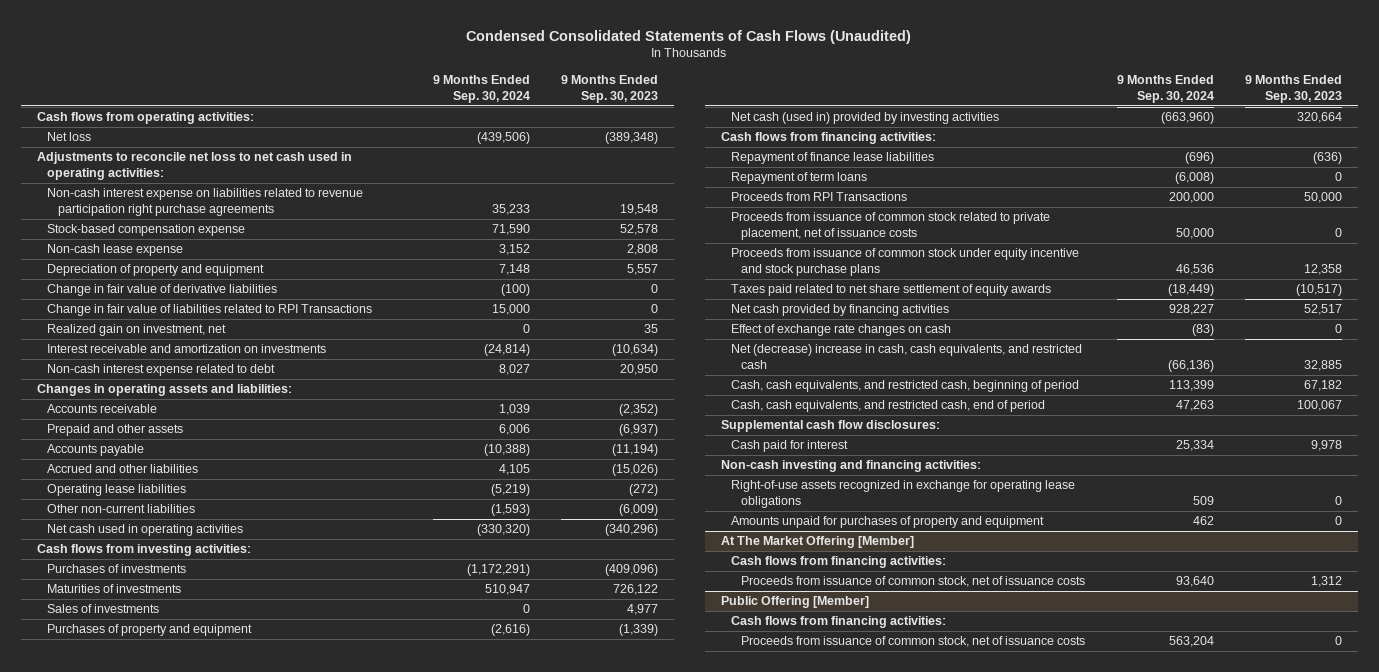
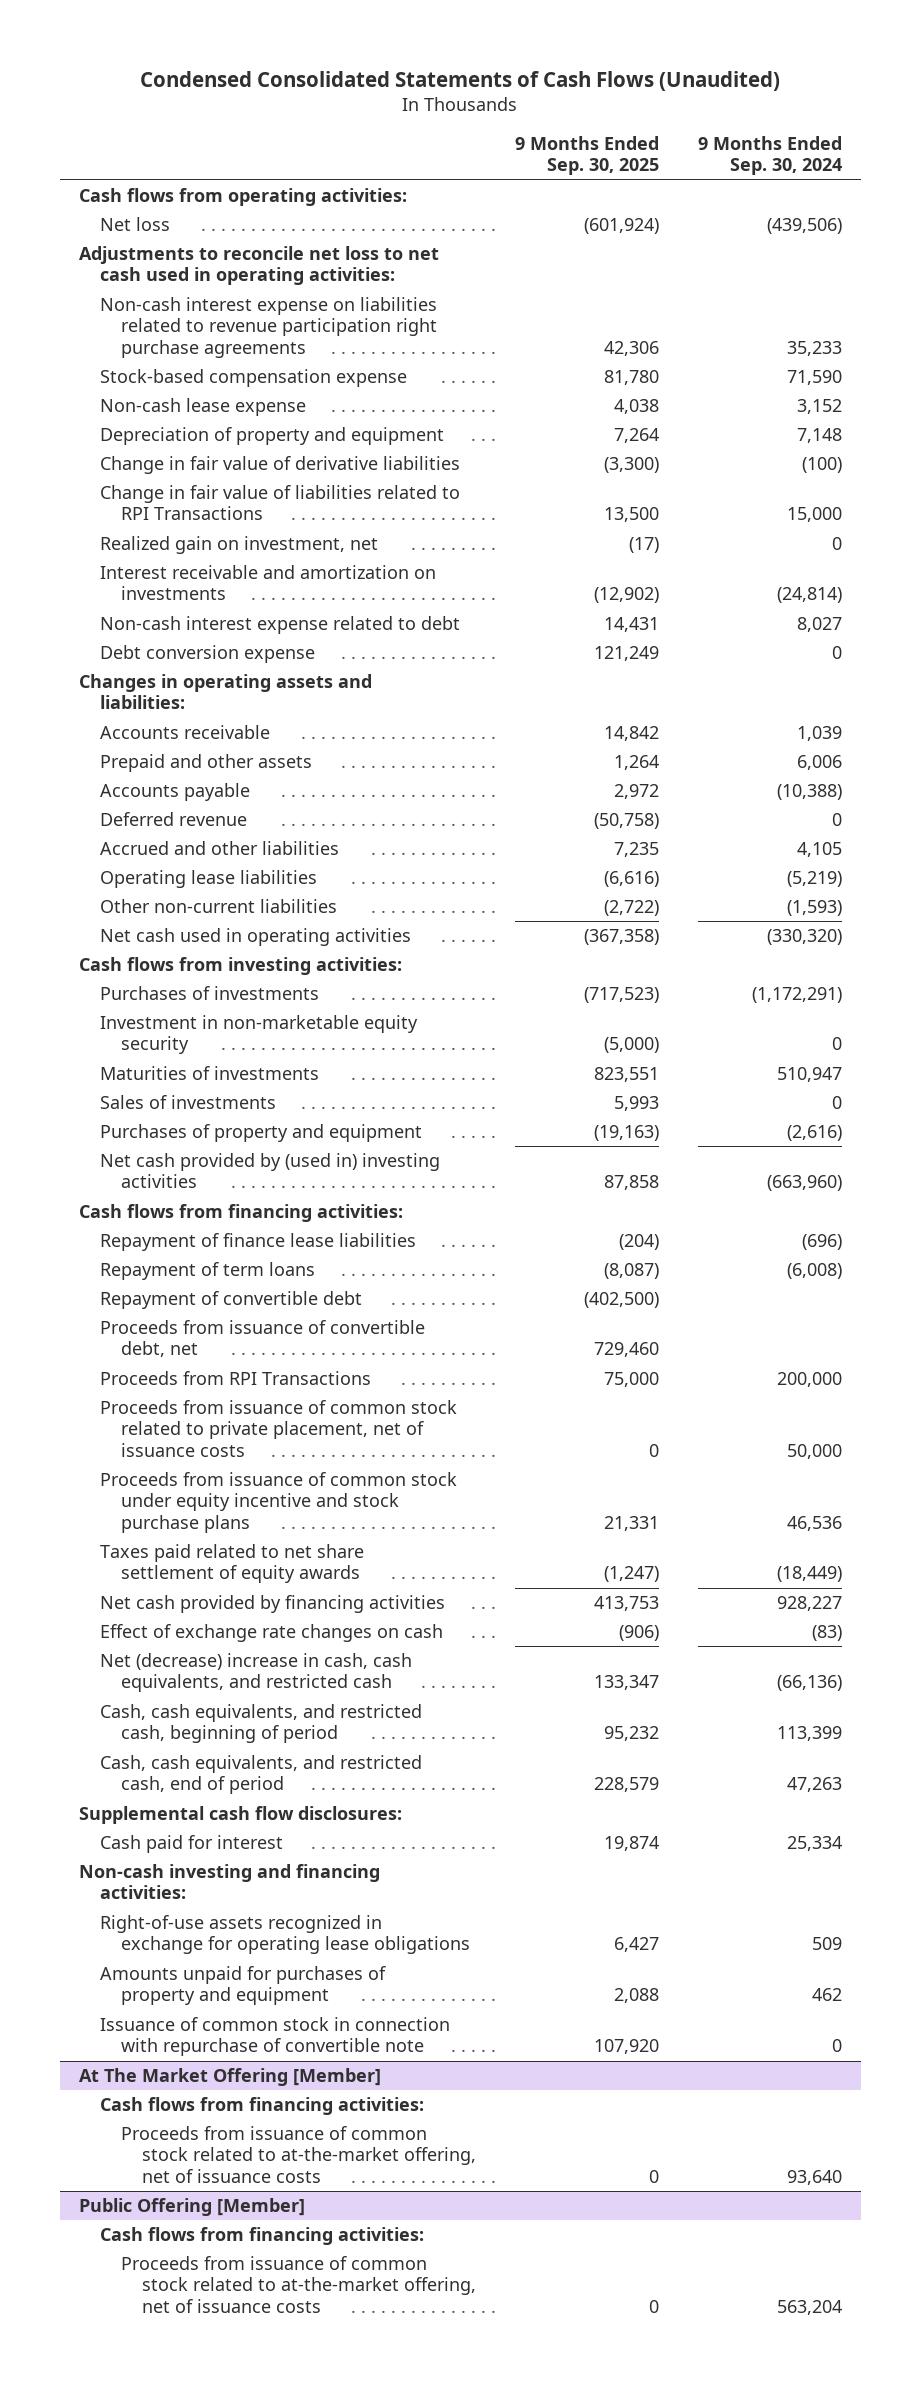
[561,75,659,103] 9 Months Ended Sep. 30, 2023 -> none
none -> [515,136,660,176] 9 Months Ended Sep. 30, 2025
none -> [100,645,316,664] Debt conversion expense
none -> [100,812,248,827] Deferred revenue
none -> [100,1015,419,1055] Investment in non-marketable equity security
[731,112,1000,125] Net cash (used in) provided by investing activities -> [100,1153,441,1189] Net cash provided by (used in) investing activities
none -> [100,1291,363,1310] Repayment of convertible debt
none -> [100,1320,426,1358] Proceeds from issuance of convertible debt, net
none -> [100,2017,451,2057] Issuance of common stock in connection with repurchase of convertible note
[741,576,1086,588] Proceeds from issuance of common stock, net of issuance costs -> [121,2126,477,2183] Proceeds from issuance of common stock related to at-the-market offering, net of issuance costs
[741,636,1086,648] Proceeds from issuance of common stock, net of issuance costs -> [121,2256,477,2313] Proceeds from issuance of common stock related to at-the-market offering, net of issuance costs

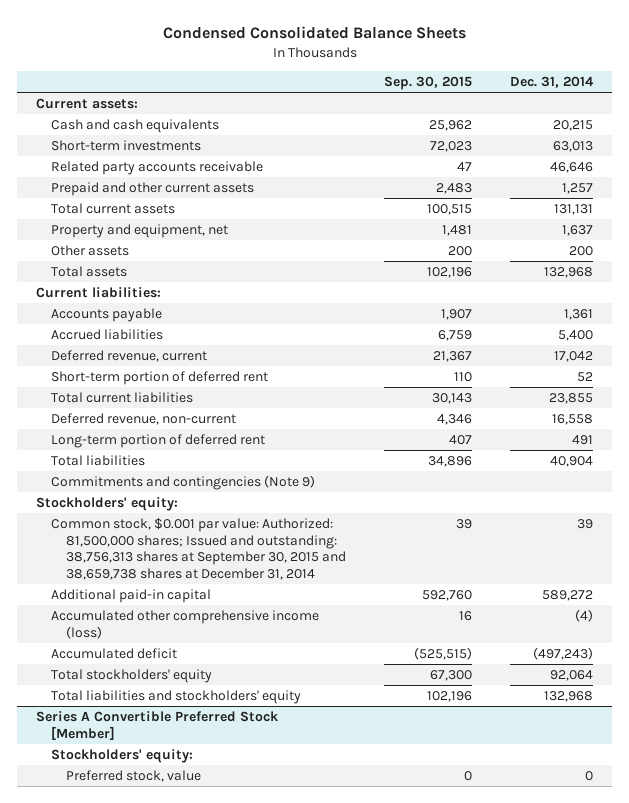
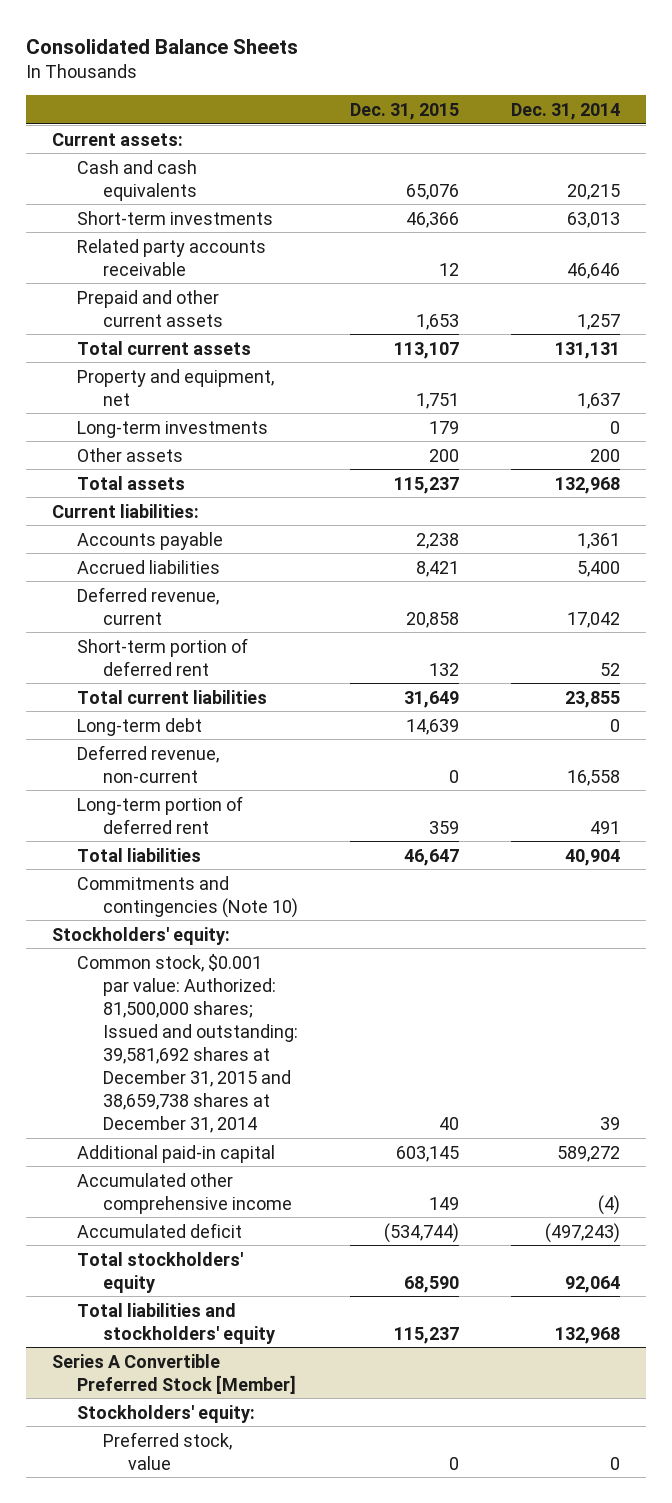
[162,26,466,40] Condensed Consolidated Balance Sheets -> [25,38,298,54] Consolidated Balance Sheets
[384,76,473,91] Sep. 30, 2015 -> none
none -> [349,102,459,120] Dec. 31, 2015
none -> [77,420,269,438] Long-term investments
none -> [77,717,203,736] Long-term debt
[51,475,316,491] Commitments and contingencies (Note 9) -> [77,875,298,918] Commitments and contingencies (Note 10)
[51,518,347,580] Common stock, $0.001 par value: Authorized: 81,500,000 shares; Issued and outstanding: 38,756,313 shares at September 30, 2015 and 38,659,738 shares at December 31, 2014 -> [77,953,298,1133] Common stock, $0.001 par value: Authorized: 81,500,000 shares; Issued and outstanding: 39,581,692 shares at December 31, 2015 and 38,659,738 shares at December 31, 2014
[51,610,320,639] Accumulated other comprehensive income (loss) -> [77,1172,292,1214] Accumulated other comprehensive income

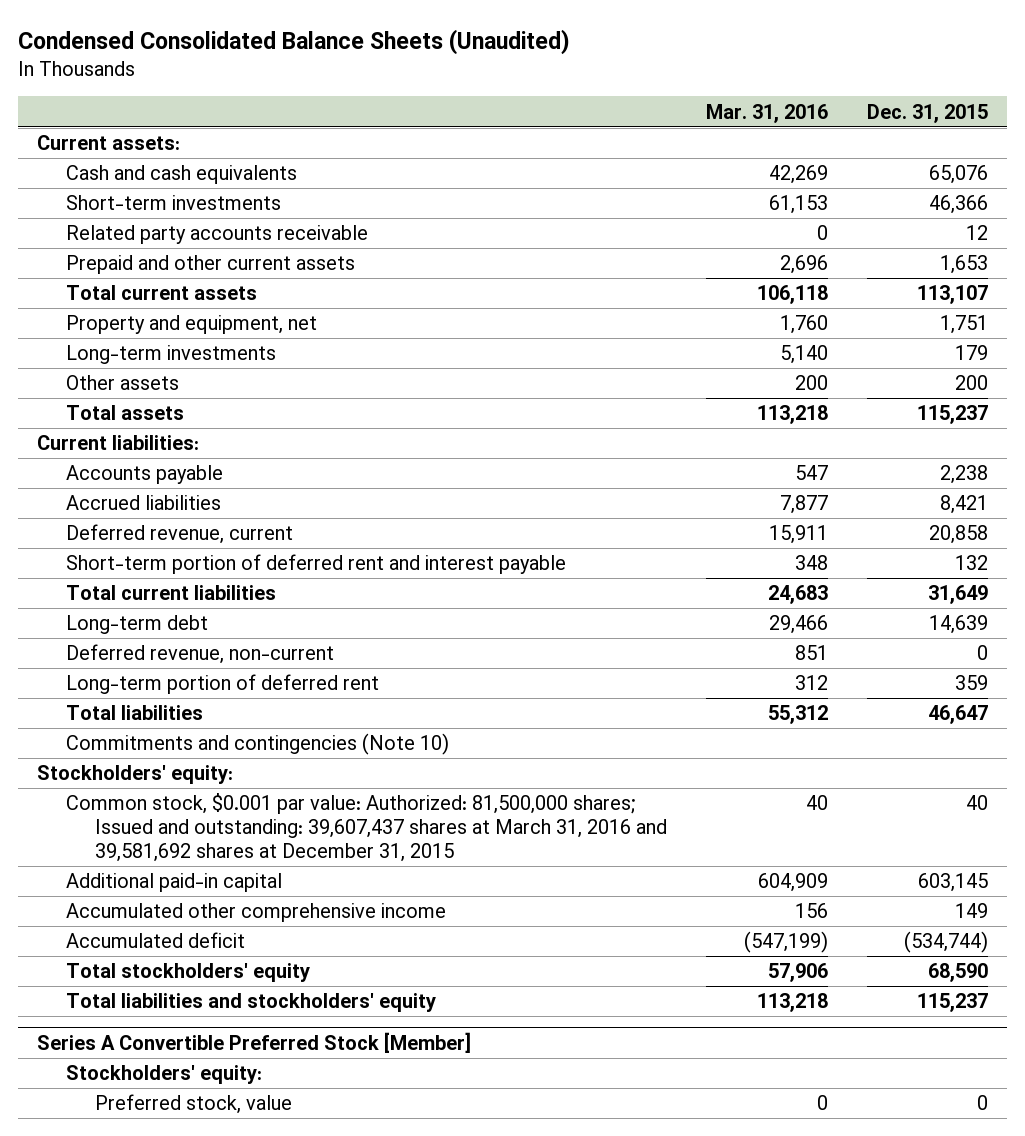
[25,38,298,54] Consolidated Balance Sheets -> [17,29,570,56] Condensed Consolidated Balance Sheets (Unaudited)
[510,102,620,120] Dec. 31, 2014 -> none
none -> [705,103,828,123] Mar. 31, 2016
[77,637,249,676] Short-term portion of deferred rent -> [66,554,567,575] Short-term portion of deferred rent and interest payable
[77,953,298,1133] Common stock, $0.001 par value: Authorized: 81,500,000 shares; Issued and outstanding: 39,581,692 shares at December 31, 2015 and 38,659,738 shares at December 31, 2014 -> [66,793,668,862] Common stock, $0.001 par value: Authorized: 81,500,000 shares; Issued and outstanding: 39,607,437 shares at March 31, 2016 and 39,581,692 shares at December 31, 2015

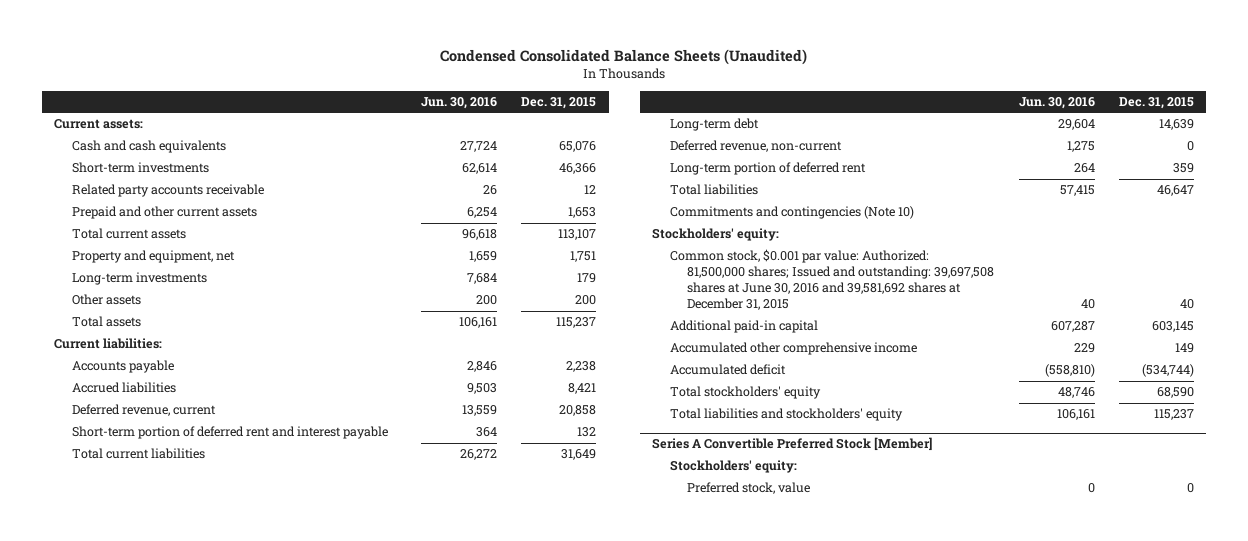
[705,103,828,123] Mar. 31, 2016 -> none
none -> [420,96,497,109] Jun. 30, 2016
[66,793,668,862] Common stock, $0.001 par value: Authorized: 81,500,000 shares; Issued and outstanding: 39,607,437 shares at March 31, 2016 and 39,581,692 shares at December 31, 2015 -> [669,249,995,311] Common stock, $0.001 par value: Authorized: 81,500,000 shares; Issued and outstanding: 39,697,508 shares at June 30, 2016 and 39,581,692 shares at December 31, 2015

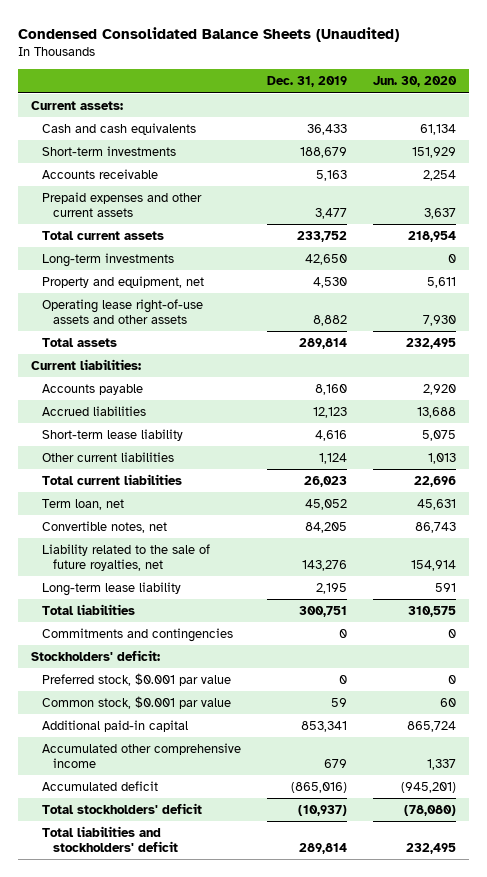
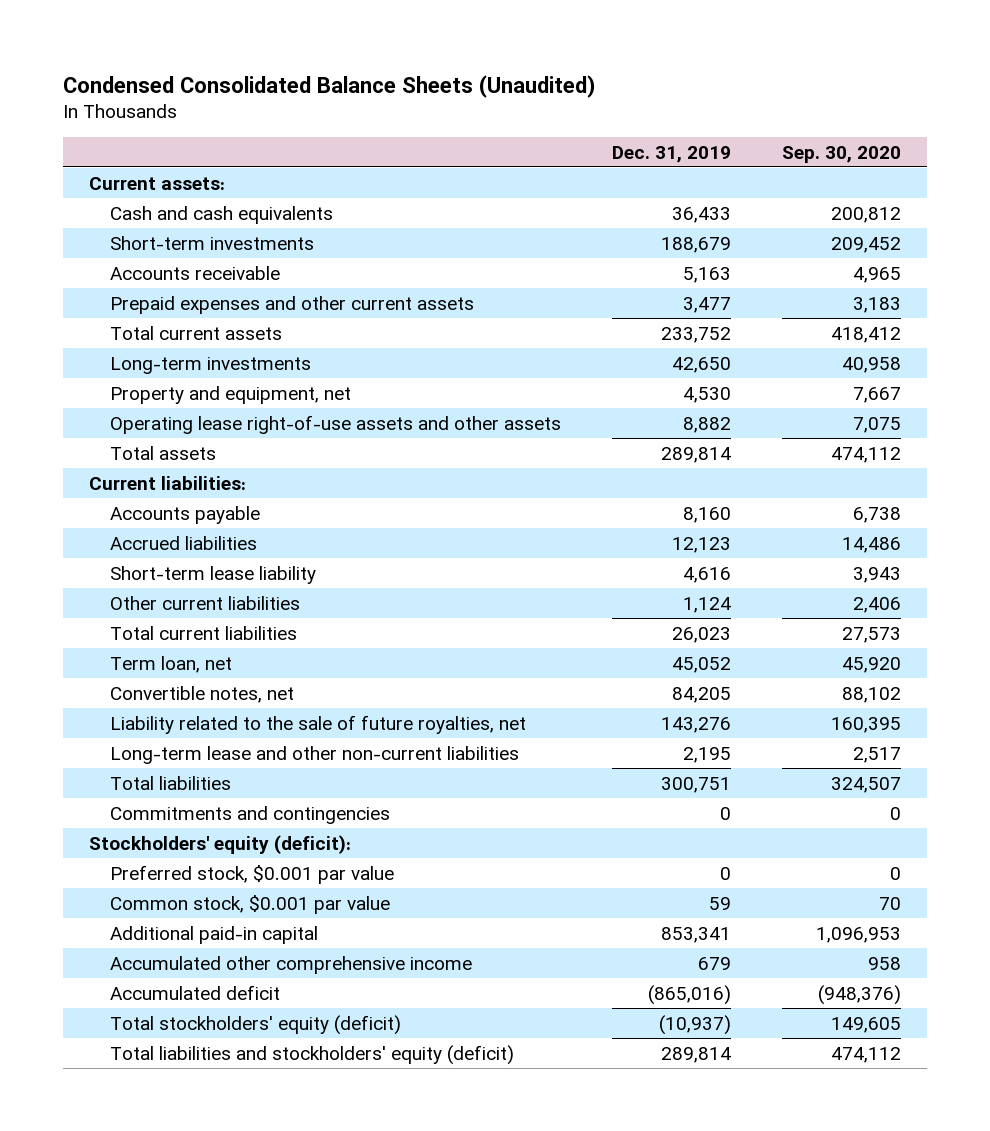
[373,76,458,88] Jun. 30, 2020 -> none
none -> [782,145,902,163] Sep. 30, 2020
[41,582,181,597] Long-term lease liability -> [110,745,520,764] Long-term lease and other non-current liabilities
[31,650,161,662] Stockholders' deficit: -> [89,834,352,854] Stockholders' equity (deficit):
[41,803,202,815] Total stockholders' deficit -> [110,1014,402,1035] Total stockholders' equity (deficit)
[41,826,178,853] Total liabilities and stockholders' deficit -> [110,1044,515,1065] Total liabilities and stockholders' equity (deficit)

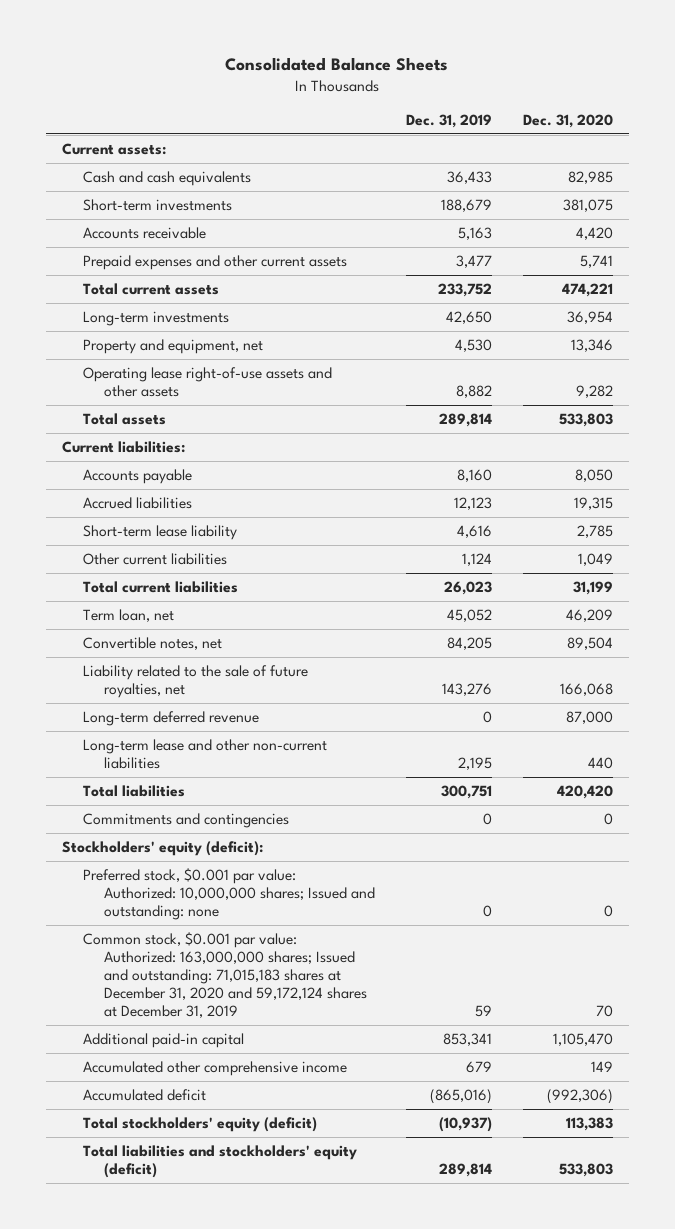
[63,74,597,98] Condensed Consolidated Balance Sheets (Unaudited) -> [225,56,449,71] Consolidated Balance Sheets
[782,145,902,163] Sep. 30, 2020 -> none
none -> [523,113,614,128] Dec. 31, 2020
none -> [82,710,259,726] Long-term deferred revenue
[110,864,395,884] Preferred stock, $0.001 par value -> [82,867,375,921] Preferred stock, $0.001 par value: Authorized: 10,000,000 shares; Issued and outstanding: none
[110,894,391,914] Common stock, $0.001 par value -> [82,931,367,1019] Common stock, $0.001 par value: Authorized: 163,000,000 shares; Issued and outstanding: 71,015,183 shares at December 31, 2020 and 59,172,124 shares at December 31, 2019

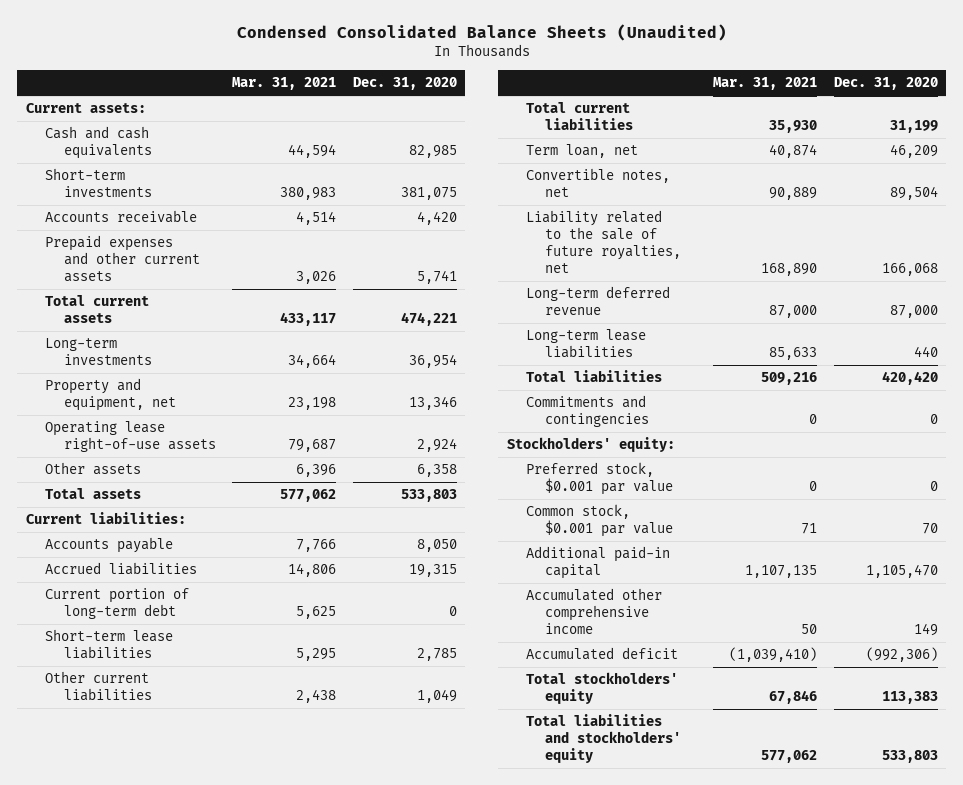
[225,56,449,71] Consolidated Balance Sheets -> [236,24,727,42] Condensed Consolidated Balance Sheets (Unaudited)
[405,113,492,128] Dec. 31, 2019 -> none
none -> [232,77,337,91] Mar. 31, 2021
[82,366,332,397] Operating lease right-of-use assets and other assets -> [44,421,216,453] Operating lease right-of-use assets
[576,384,614,398] 9,282 -> [416,438,457,453] 2,924
none -> [44,462,141,476] Other assets
none -> [44,588,189,620] Current portion of long-term debt
[82,524,237,540] Short-term lease liability -> [44,629,173,660] Short-term lease liabilities
[82,738,327,769] Long-term lease and other non-current liabilities -> [525,329,646,359] Long-term lease liabilities
[61,840,263,856] Stockholders' equity (deficit): -> [506,437,675,453] Stockholders' equity:
[82,867,375,921] Preferred stock, $0.001 par value: Authorized: 10,000,000 shares; Issued and outstanding: none -> [525,462,673,496] Preferred stock, $0.001 par value
[82,931,367,1019] Common stock, $0.001 par value: Authorized: 163,000,000 shares; Issued and outstanding: 71,015,183 shares at December 31, 2020 and 59,172,124 shares at December 31, 2019 -> [525,504,673,538] Common stock, $0.001 par value
[82,1116,317,1132] Total stockholders' equity (deficit) -> [525,672,678,705] Total stockholders' equity
[82,1144,357,1178] Total liabilities and stockholders' equity (deficit) -> [525,714,681,764] Total liabilities and stockholders' equity

